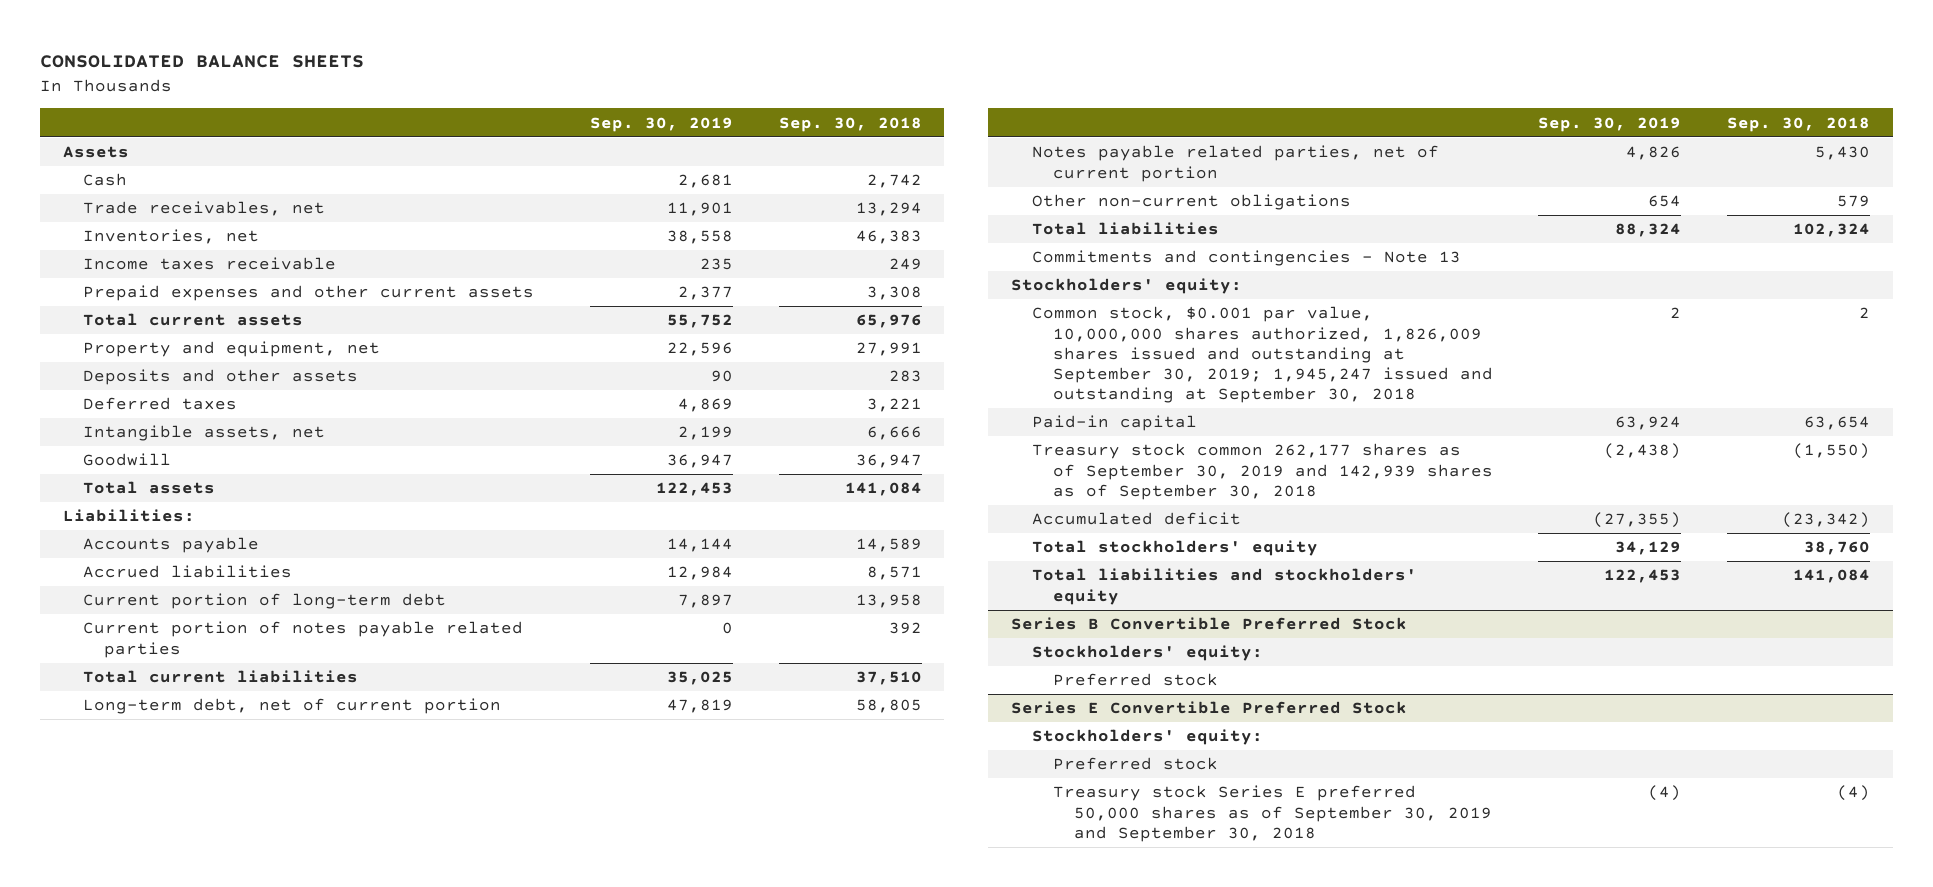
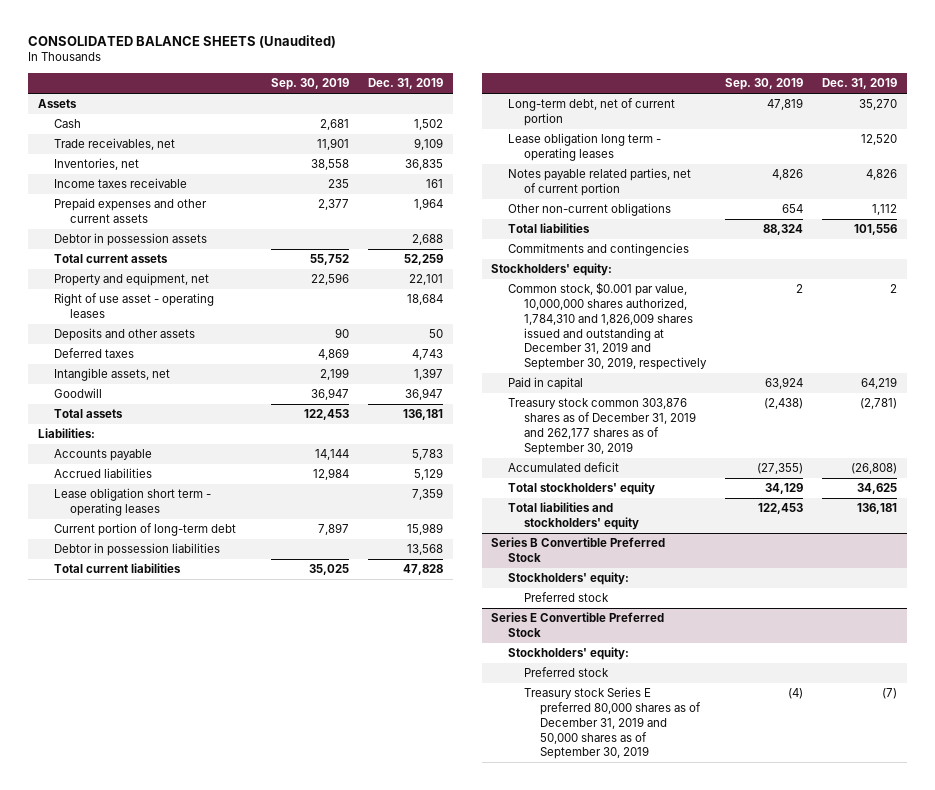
[39,55,364,69] CONSOLIDATED BALANCE SHEETS -> [28,34,337,48] CONSOLIDATED BALANCE SHEETS (Unaudited)
[778,116,922,132] Sep. 30, 2018 -> none
none -> [368,78,444,90] Dec. 31, 2019
none -> [53,233,207,247] Debtor in possession assets
none -> [53,293,214,319] Right of use asset - operating leases
none -> [53,488,211,517] Lease obligation short term - operating leases
[83,621,524,658] Current portion of notes payable related parties -> none
none -> [53,543,220,557] Debtor in possession liabilities
none -> [507,133,661,162] Lease obligation long term - operating leases
[1031,250,1461,267] Commitments and contingencies - Note 13 -> [507,243,689,257] Commitments and contingencies
[1031,306,1493,404] Common stock, $0.001 par value, 10,000,000 shares authorized, 1,826,009 shares issued and outstanding at September 30, 2019; 1,945,247 issued and outstanding at September 30, 2018 -> [507,282,707,371] Common stock, $0.001 par value, 10,000,000 shares authorized, 1,784,310 and 1,826,009 shares issued and outstanding at December 31, 2019 and September 30, 2019, respectively
[1031,415,1197,432] Paid-in capital -> [507,377,583,391] Paid in capital
[1031,443,1493,500] Treasury stock common 262,177 shares as of September 30, 2019 and 142,939 shares as of September 30, 2018 -> [507,398,696,455] Treasury stock common 303,876 shares as of December 31, 2019 and 262,177 shares as of September 30, 2019
[1052,785,1492,842] Treasury stock Series E preferred 50,000 shares as of September 30, 2019 and September 30, 2018 -> [523,687,701,760] Treasury stock Series E preferred 80,000 shares as of December 31, 2019 and 50,000 shares as of September 30, 2019

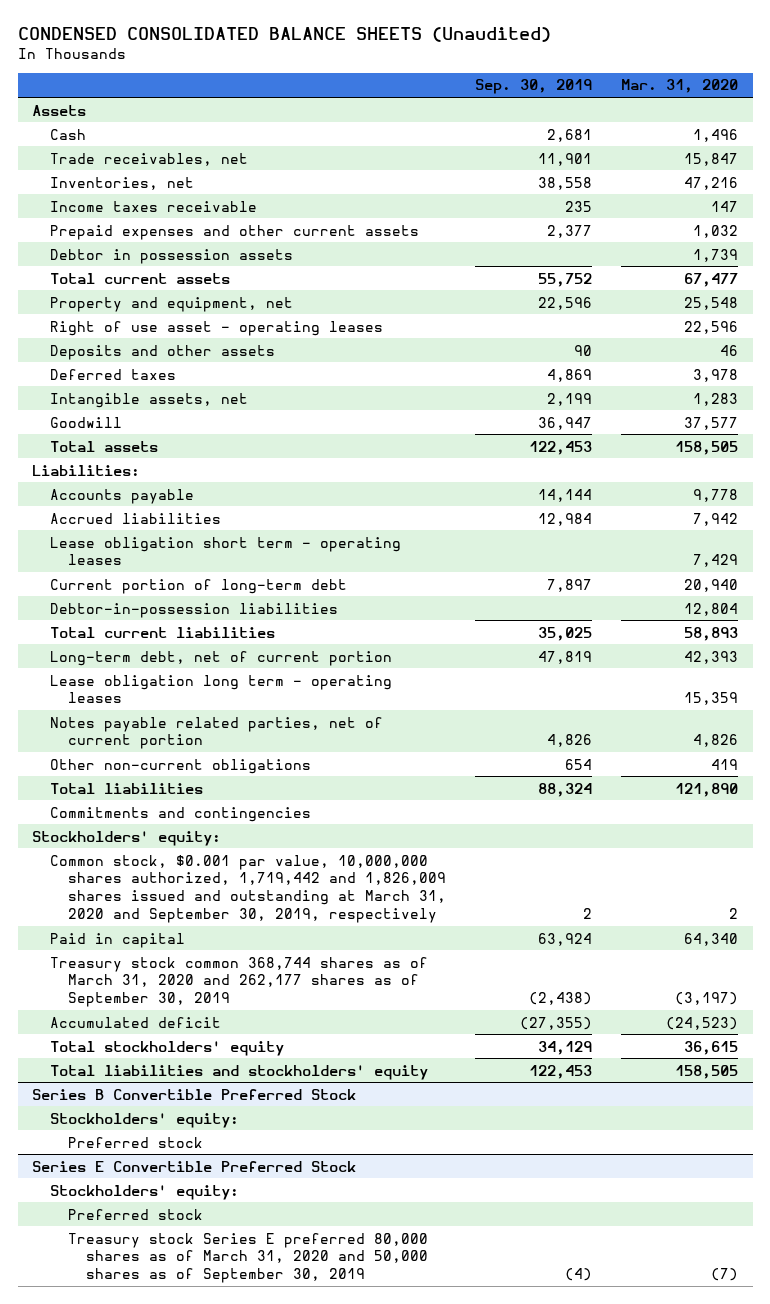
[28,34,337,48] CONSOLIDATED BALANCE SHEETS (Unaudited) -> [17,26,551,42] CONDENSED CONSOLIDATED BALANCE SHEETS (Unaudited)
[368,78,444,90] Dec. 31, 2019 -> none
none -> [621,79,739,94] Mar. 31, 2020
[53,543,220,557] Debtor in possession liabilities -> [50,602,339,618] Debtor-in-possession liabilities
[507,282,707,371] Common stock, $0.001 par value, 10,000,000 shares authorized, 1,784,310 and 1,826,009 shares issued and outstanding at December 31, 2019 and September 30, 2019, respectively -> [50,854,447,924] Common stock, $0.001 par value, 10,000,000 shares authorized, 1,719,442 and 1,826,009 shares issued and outstanding at March 31, 2020 and September 30, 2019, respectively
[507,398,696,455] Treasury stock common 303,876 shares as of December 31, 2019 and 262,177 shares as of September 30, 2019 -> [50,956,429,1008] Treasury stock common 368,744 shares as of March 31, 2020 and 262,177 shares as of September 30, 2019
[523,687,701,760] Treasury stock Series E preferred 80,000 shares as of December 31, 2019 and 50,000 shares as of September 30, 2019 -> [68,1232,429,1284] Treasury stock Series E preferred 80,000 shares as of March 31, 2020 and 50,000 shares as of September 30, 2019

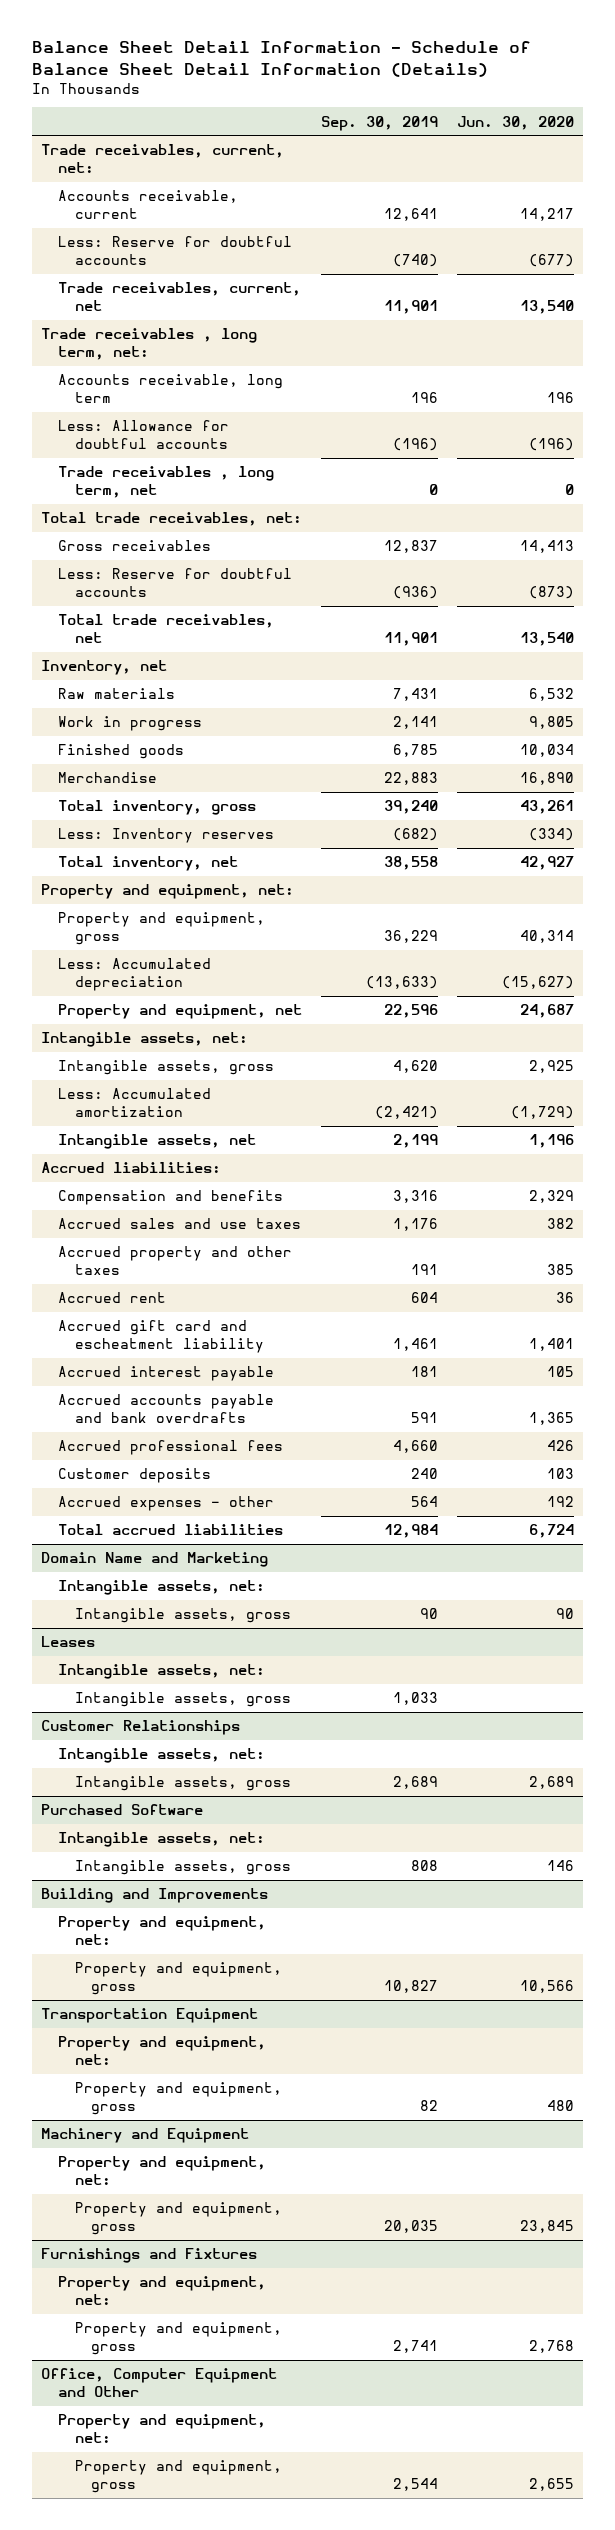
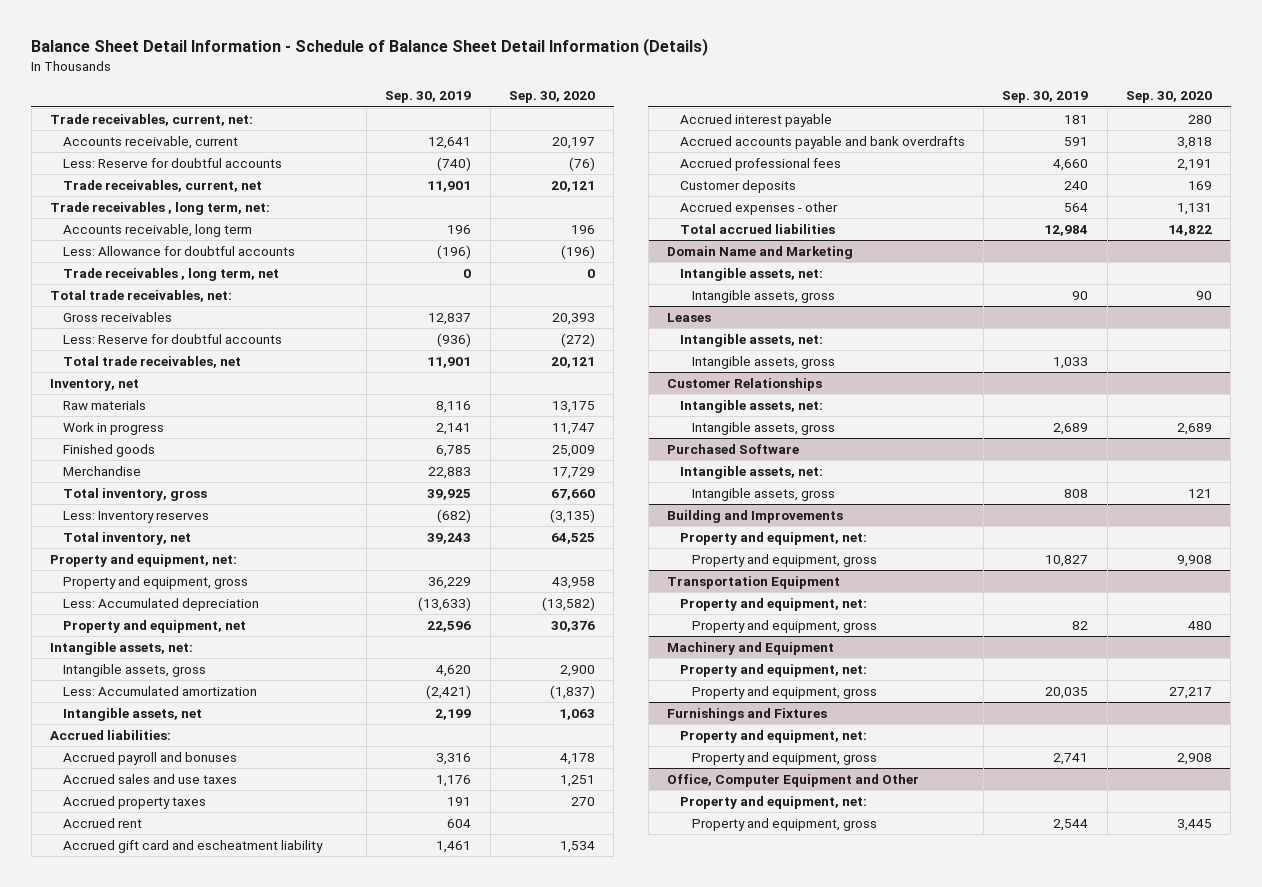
[456,115,574,130] Jun. 30, 2020 -> none
none -> [508,91,595,104] Sep. 30, 2020
[392,688,438,702] 7,431 -> [436,400,472,413] 8,116
[383,800,438,815] 39,240 -> [427,488,472,500] 39,925
[383,856,438,871] 38,558 -> [427,532,472,544] 39,243
[57,1190,283,1206] Compensation and benefits -> [62,751,237,765] Accrued payroll and bonuses
[57,1246,292,1275] Accrued property and other taxes -> [62,795,206,809] Accrued property taxes

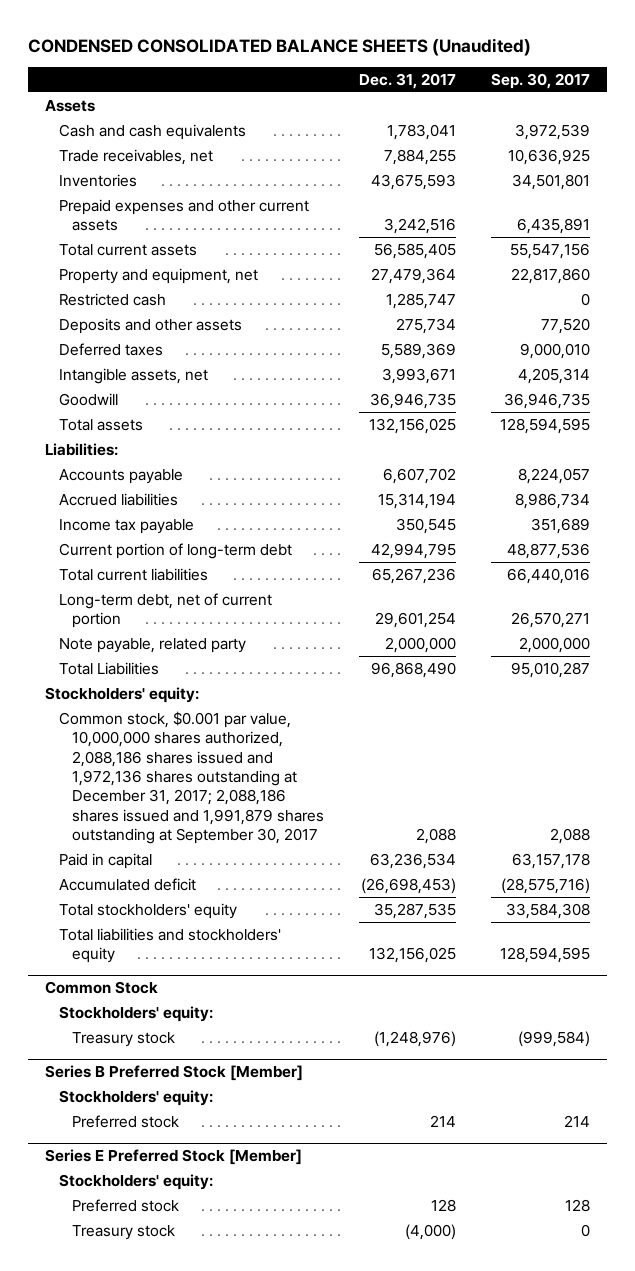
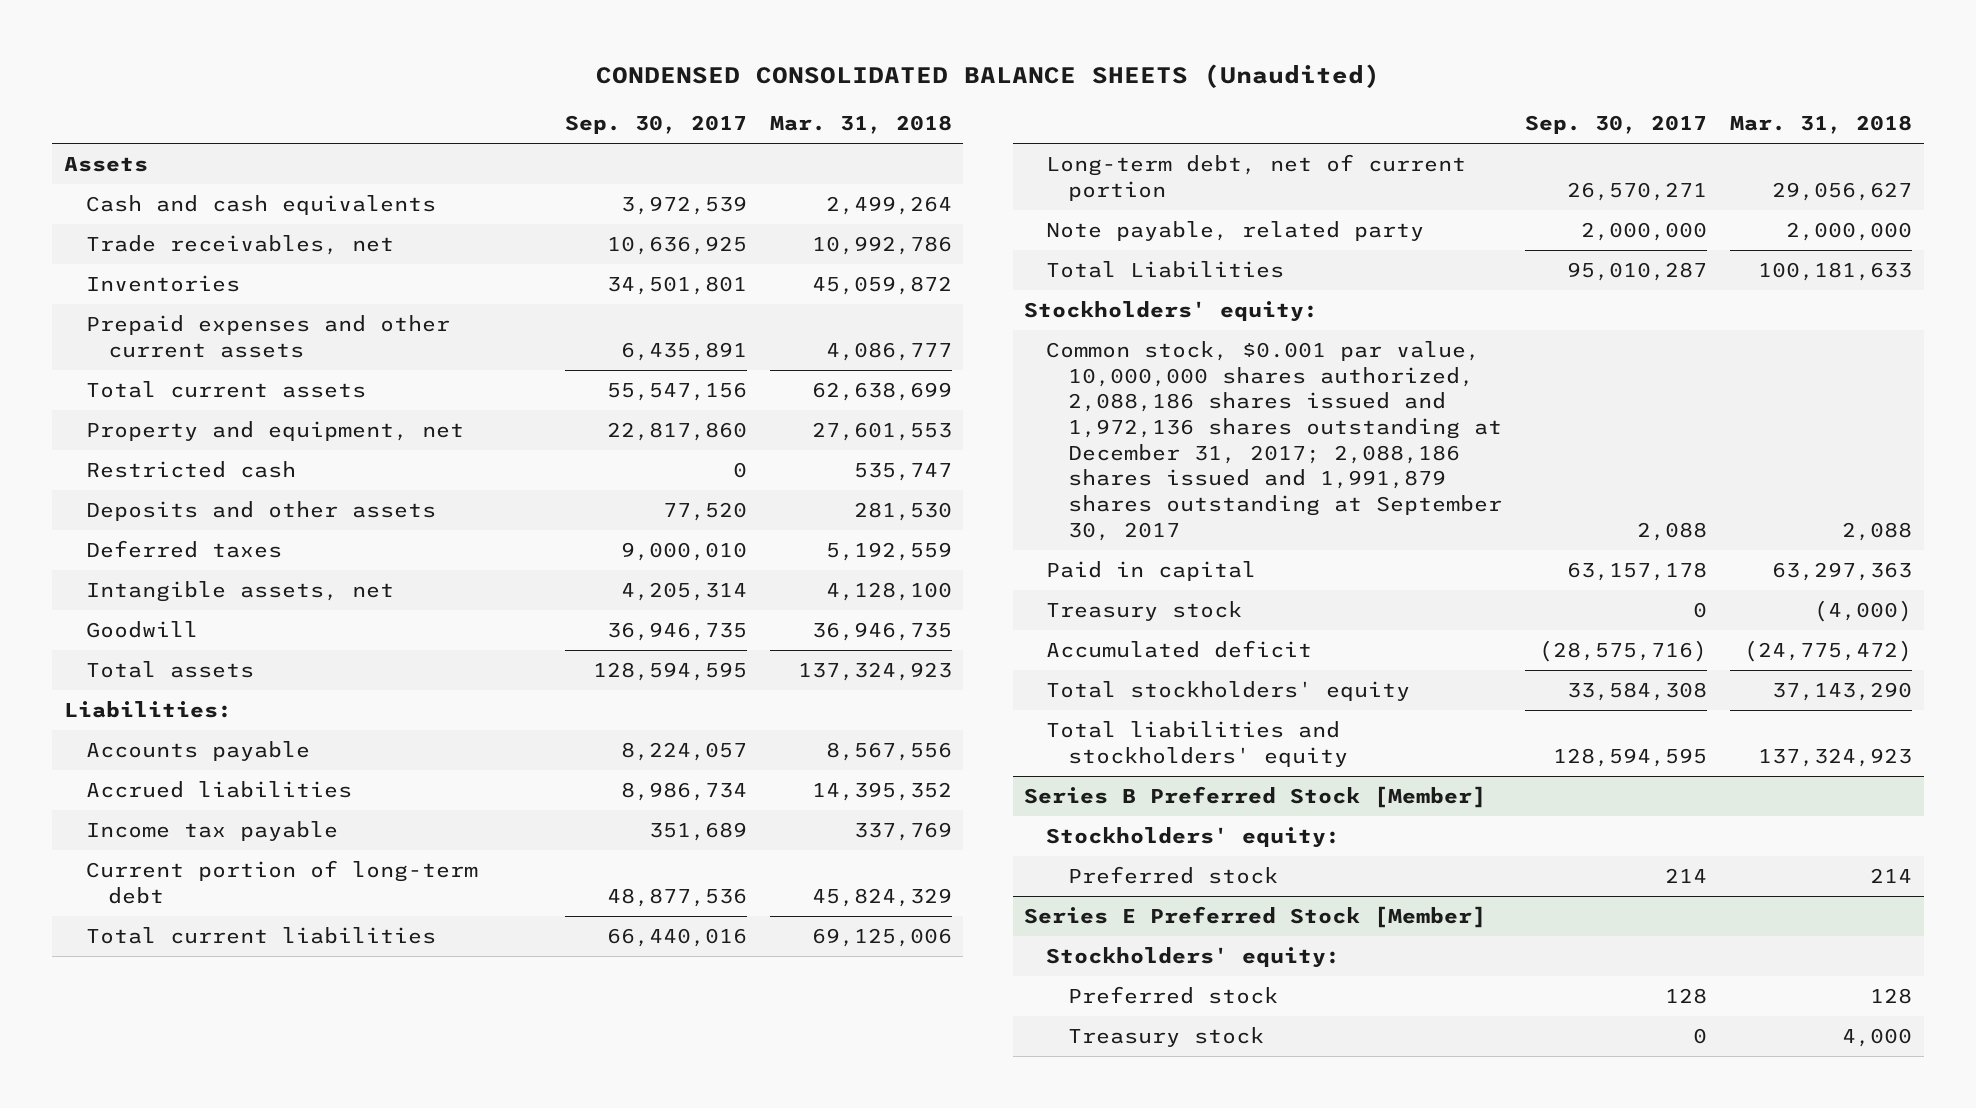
[358,72,456,89] Dec. 31, 2017 -> none
none -> [769,115,952,135] Mar. 31, 2018
none -> [1046,601,1243,622] Treasury stock
[45,981,159,995] Common Stock -> none
[58,1005,213,1022] Stockholders' equity: -> none
[71,1031,175,1047] Treasury stock -> none

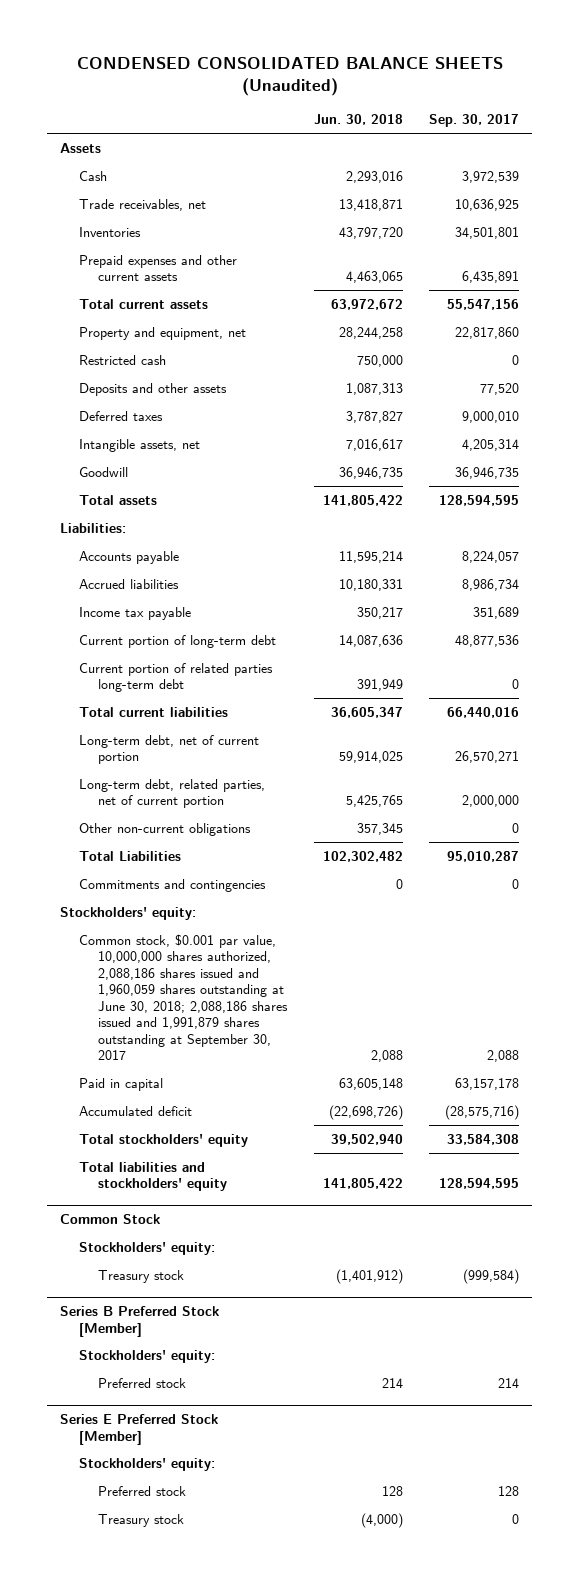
[769,115,952,135] Mar. 31, 2018 -> none
none -> [313,114,403,126] Jun. 30, 2018
[85,195,436,216] Cash and cash equivalents -> [79,170,108,181] Cash
none -> [79,662,274,693] Current portion of related parties long-term debt
[1046,221,1425,242] Note payable, related party -> none
none -> [79,778,266,809] Long-term debt, related parties, net of current portion
none -> [79,822,252,836] Other non-current obligations
none -> [79,878,267,892] Commitments and contingencies
[1046,341,1503,541] Common stock, $0.001 par value, 10,000,000 shares authorized, 2,088,186 shares issued and 1,972,136 shares outstanding at December 31, 2017; 2,088,186 shares issued and 1,991,879 shares outstanding at September 30, 2017 -> [79,933,289,1061] Common stock, $0.001 par value, 10,000,000 shares authorized, 2,088,186 shares issued and 1,960,059 shares outstanding at June 30, 2018; 2,088,186 shares issued and 1,991,879 shares outstanding at September 30, 2017
[1046,601,1243,622] Treasury stock -> none
none -> [60,1214,161,1225] Common Stock
none -> [79,1241,216,1255] Stockholders' equity:
none -> [98,1269,185,1283] Treasury stock

